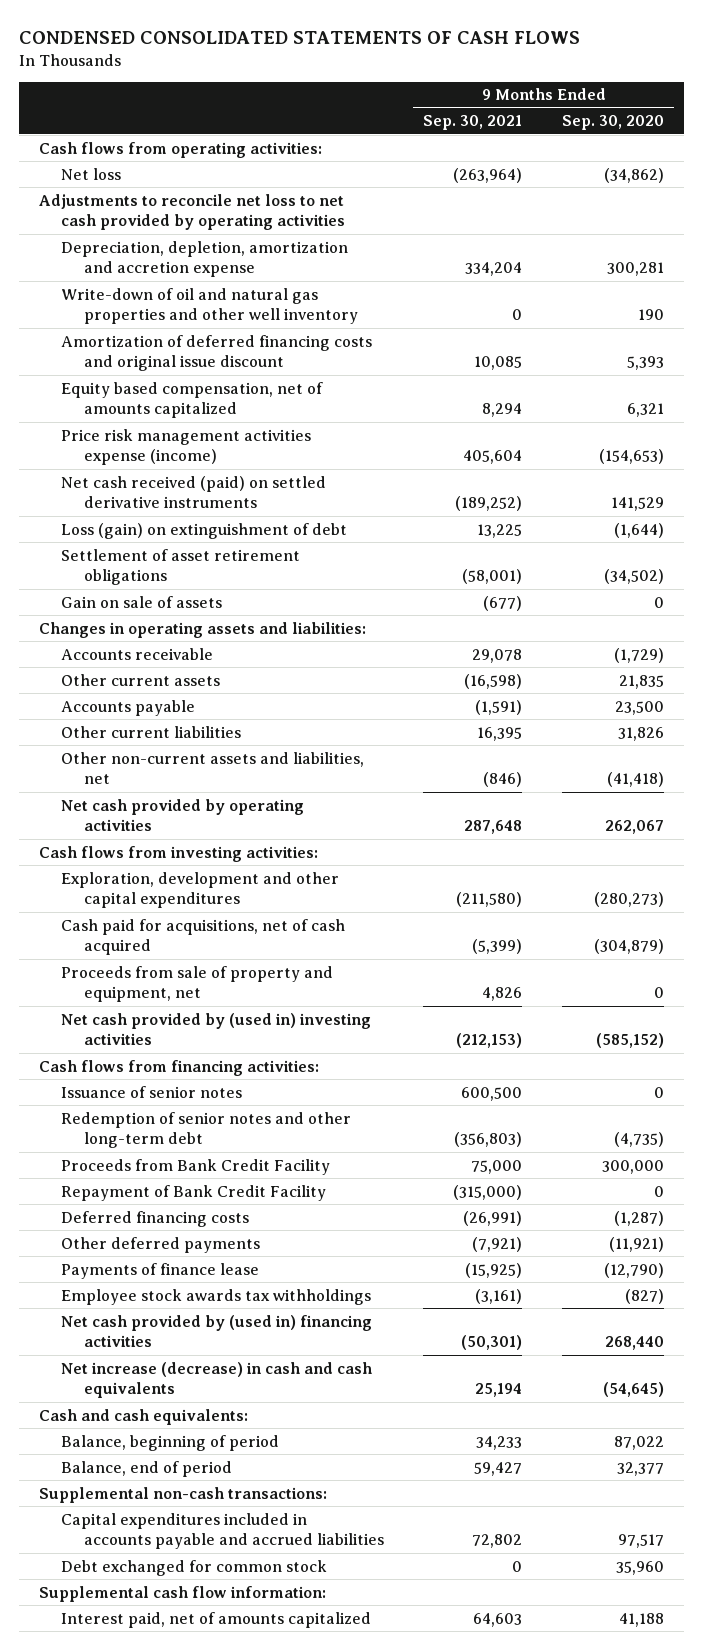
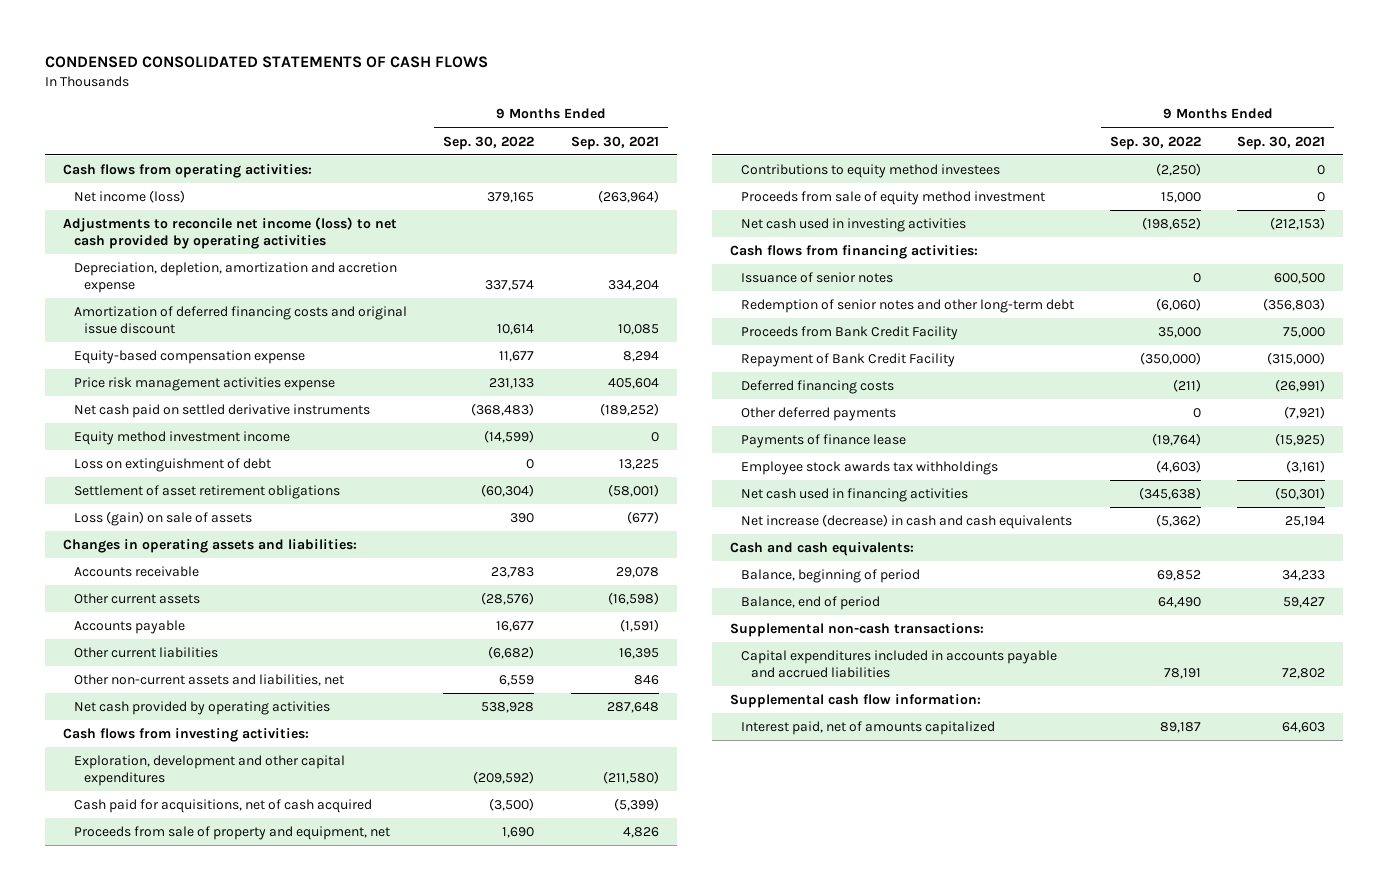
[561,115,664,131] Sep. 30, 2020 -> none
none -> [443,135,535,150] Sep. 30, 2022
[61,167,122,180] Net loss -> [73,190,185,204] Net income (loss)
[38,193,346,231] Adjustments to reconcile net loss to net cash provided by operating activities -> [63,217,398,249] Adjustments to reconcile net income (loss) to net cash provided by operating activities
[61,287,358,325] Write-down of oil and natural gas properties and other well inventory -> none
[61,381,324,419] Equity based compensation, net of amounts capitalized -> [73,350,305,365] Equity-based compensation expense
[61,428,312,466] Price risk management activities expense (income) -> [73,377,335,392] Price risk management activities expense
[61,475,327,509] Net cash received (paid) on settled derivative instruments -> [73,404,370,419] Net cash paid on settled derivative instruments
none -> [73,431,290,446] Equity method investment income
[61,522,348,539] Loss (gain) on extinguishment of debt -> [73,458,271,473] Loss on extinguishment of debt
[61,595,223,608] Gain on sale of assets -> [73,511,252,527] Loss (gain) on sale of assets
[483,772,523,788] (846) -> [633,675,659,686] 846
none -> [740,164,1000,179] Contributions to equity method investees
none -> [740,191,1045,206] Proceeds from sale of equity method investment
[61,1012,372,1046] Net cash provided by (used in) investing activities -> [740,218,966,233] Net cash used in investing activities
[61,1314,373,1348] Net cash provided by (used in) financing activities -> [740,488,968,503] Net cash used in financing activities
[61,1559,328,1576] Debt exchanged for common stock -> none

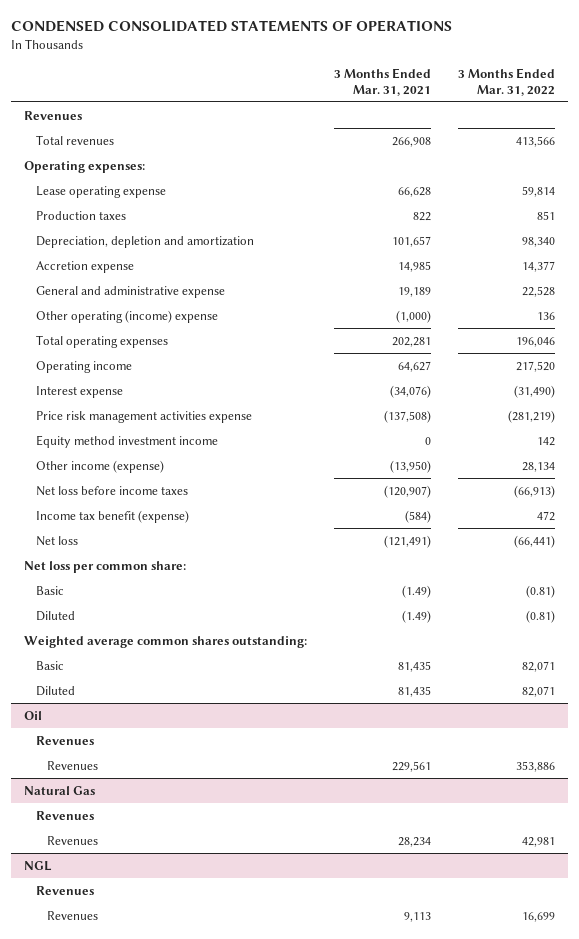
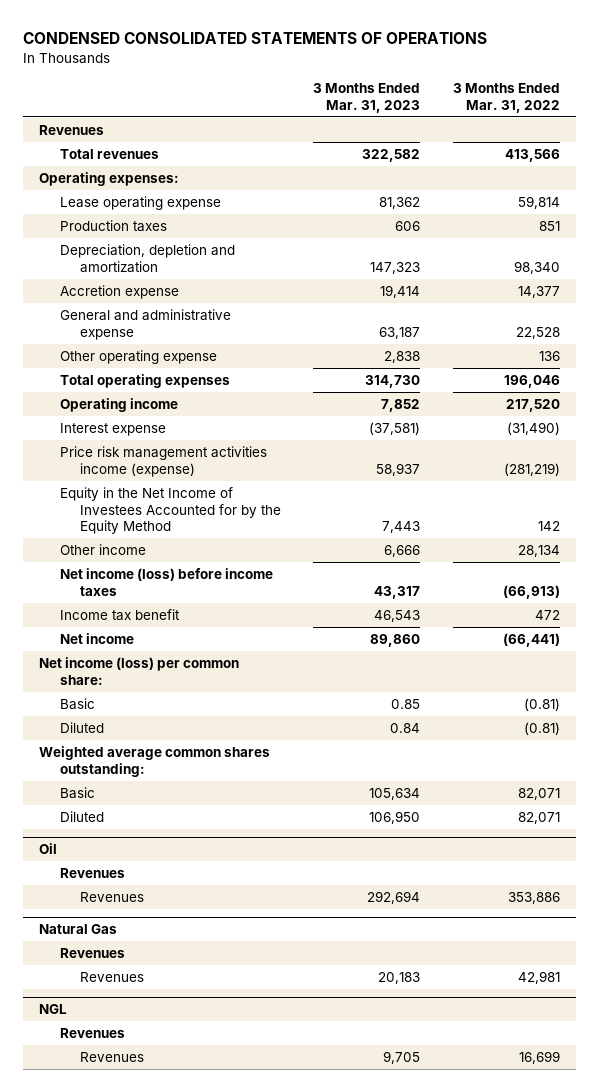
[334,68,432,96] 3 Months Ended Mar. 31, 2021 -> none
none -> [313,83,421,114] 3 Months Ended Mar. 31, 2023
[35,309,218,323] Other operating (income) expense -> [59,349,217,364] Other operating expense
[35,410,252,423] Price risk management activities expense -> [59,445,267,477] Price risk management activities income (expense)
[35,434,218,448] Equity method investment income -> [59,486,281,535] Equity in the Net Income of Investees Accounted for by the Equity Method
[35,459,164,473] Other income (expense) -> [59,543,146,555] Other income
[35,485,188,496] Net loss before income taxes -> [59,567,273,596] Net income (loss) before income taxes
[35,509,189,523] Income tax benefit (expense) -> [59,608,180,621] Income tax benefit
[35,535,78,546] Net loss -> [59,632,134,644] Net income
[24,560,187,573] Net loss per common share: -> [39,656,240,685] Net income (loss) per common share:

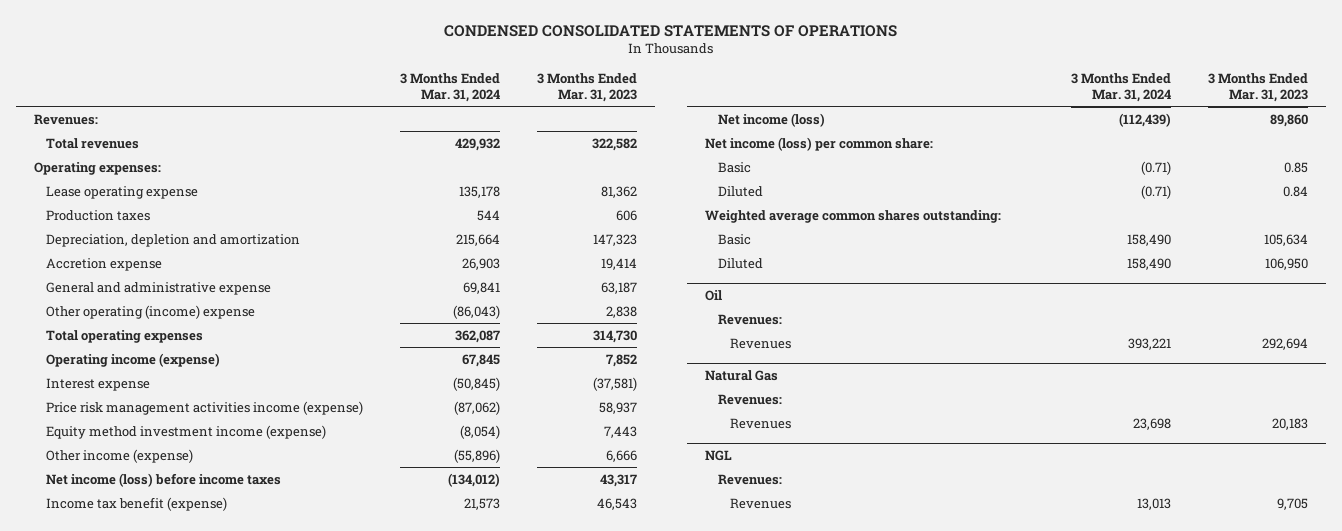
[452,83,560,114] 3 Months Ended Mar. 31, 2022 -> none
none -> [399,72,500,102] 3 Months Ended Mar. 31, 2024
[39,124,105,135] Revenues -> [33,113,98,125] Revenues:
[59,349,217,364] Other operating expense -> [46,304,256,319] Other operating (income) expense
[59,397,178,412] Operating income -> [46,352,221,367] Operating income (expense)
[59,486,281,535] Equity in the Net Income of Investees Accounted for by the Equity Method -> [46,424,327,439] Equity method investment income (expense)
[59,543,146,555] Other income -> [46,448,194,463] Other income (expense)
[59,608,180,621] Income tax benefit -> [46,496,228,511] Income tax benefit (expense)
[59,632,134,644] Net income -> [717,112,825,127] Net income (loss)
[59,867,125,878] Revenues -> [717,313,782,325] Revenues:
[59,947,125,958] Revenues -> [717,393,782,405] Revenues:
[59,1027,125,1038] Revenues -> [717,473,782,485] Revenues:

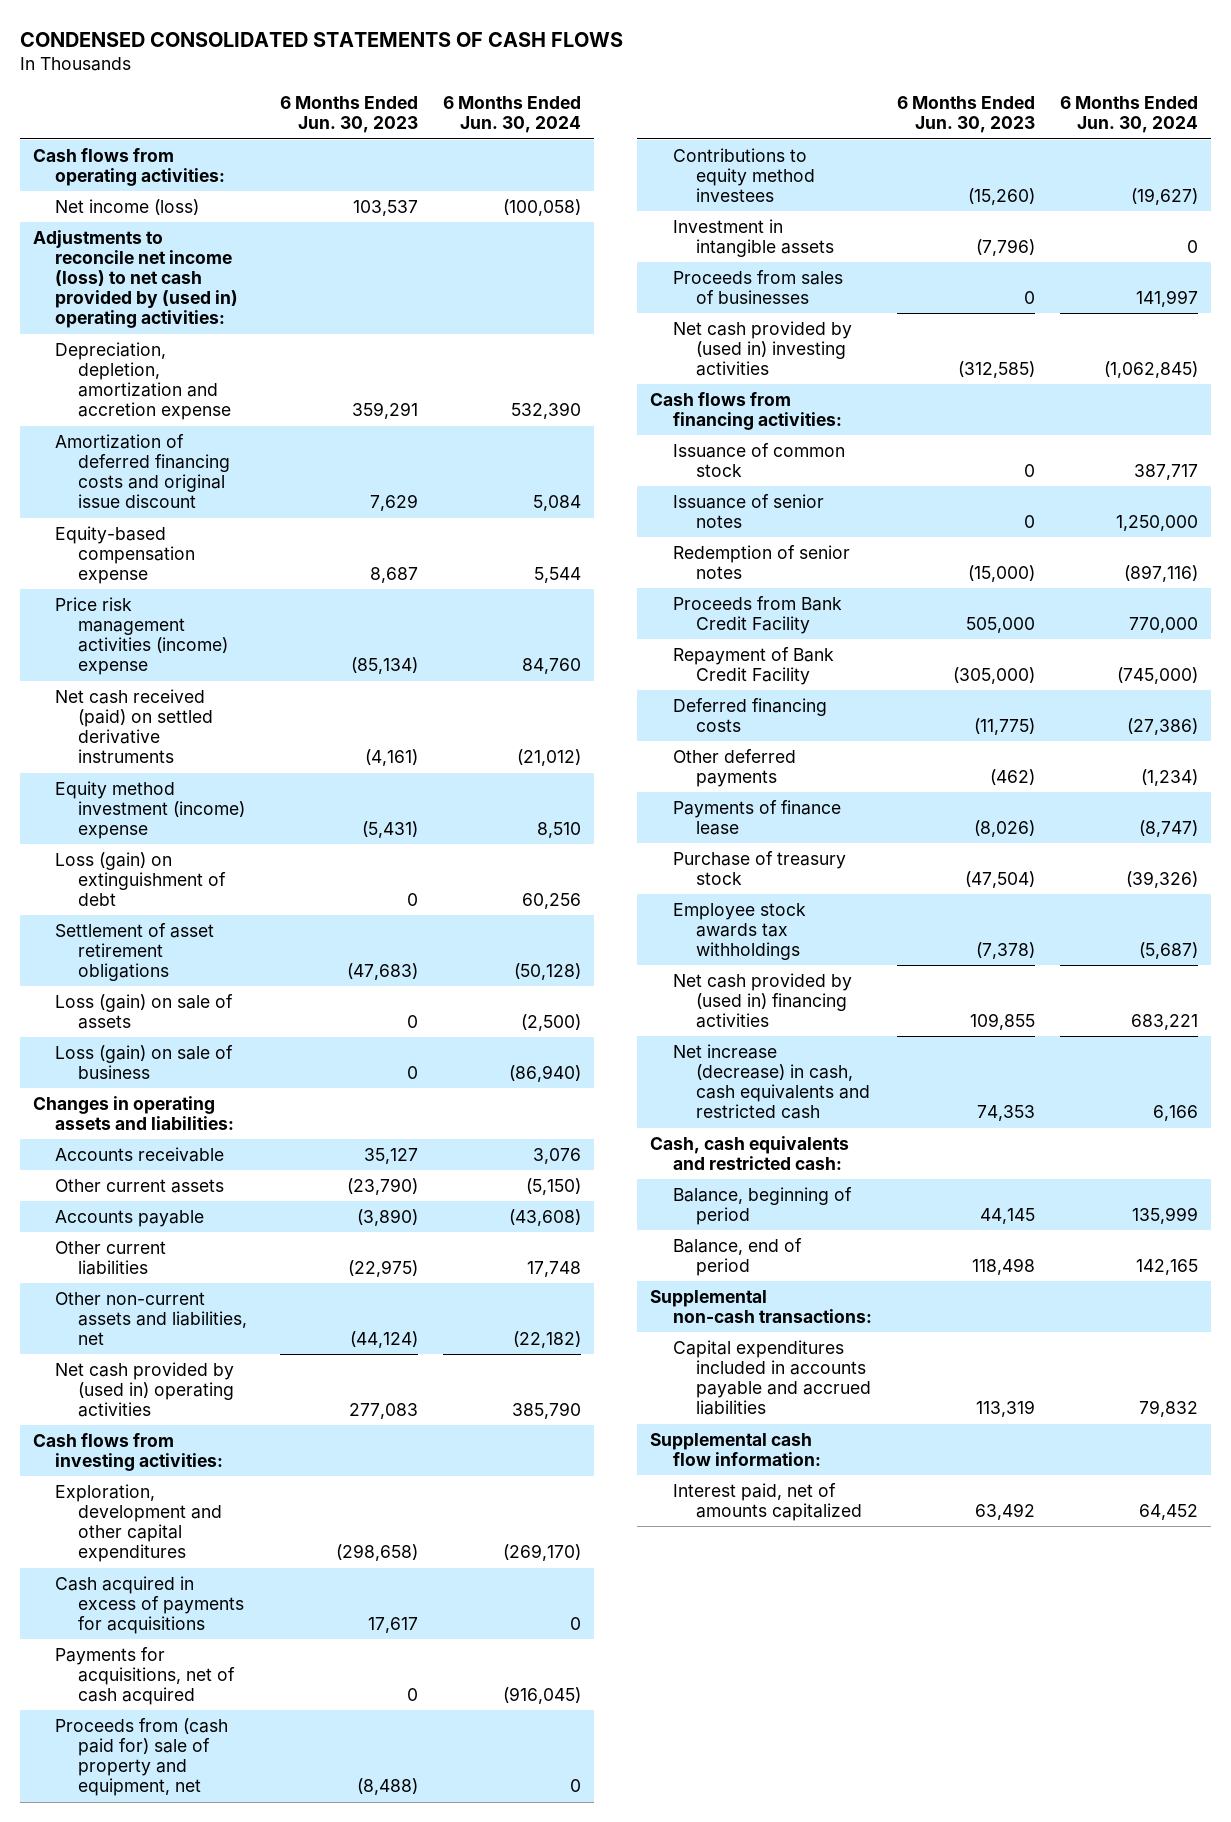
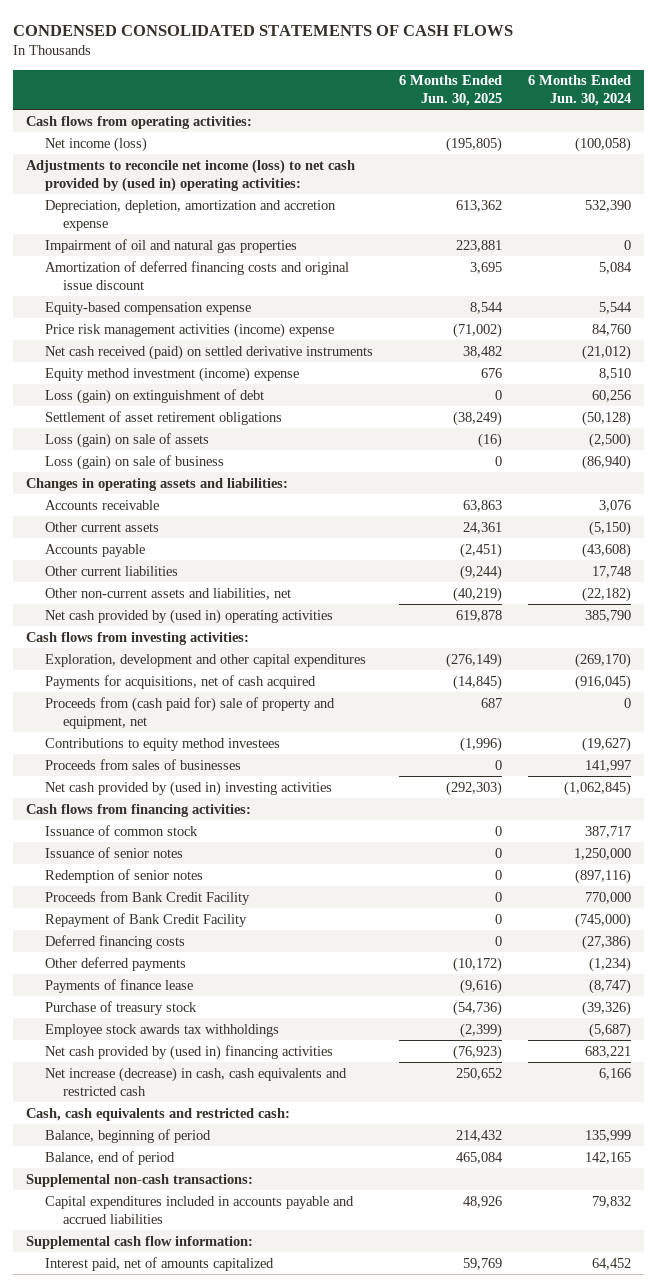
[279,96,418,134] 6 Months Ended Jun. 30, 2023 -> none
none -> [398,75,502,107] 6 Months Ended Jun. 30, 2025
none -> [44,238,297,253] Impairment of oil and natural gas properties
[55,1575,245,1635] Cash acquired in excess of payments for acquisitions -> none
[672,218,834,258] Investment in intangible assets -> none

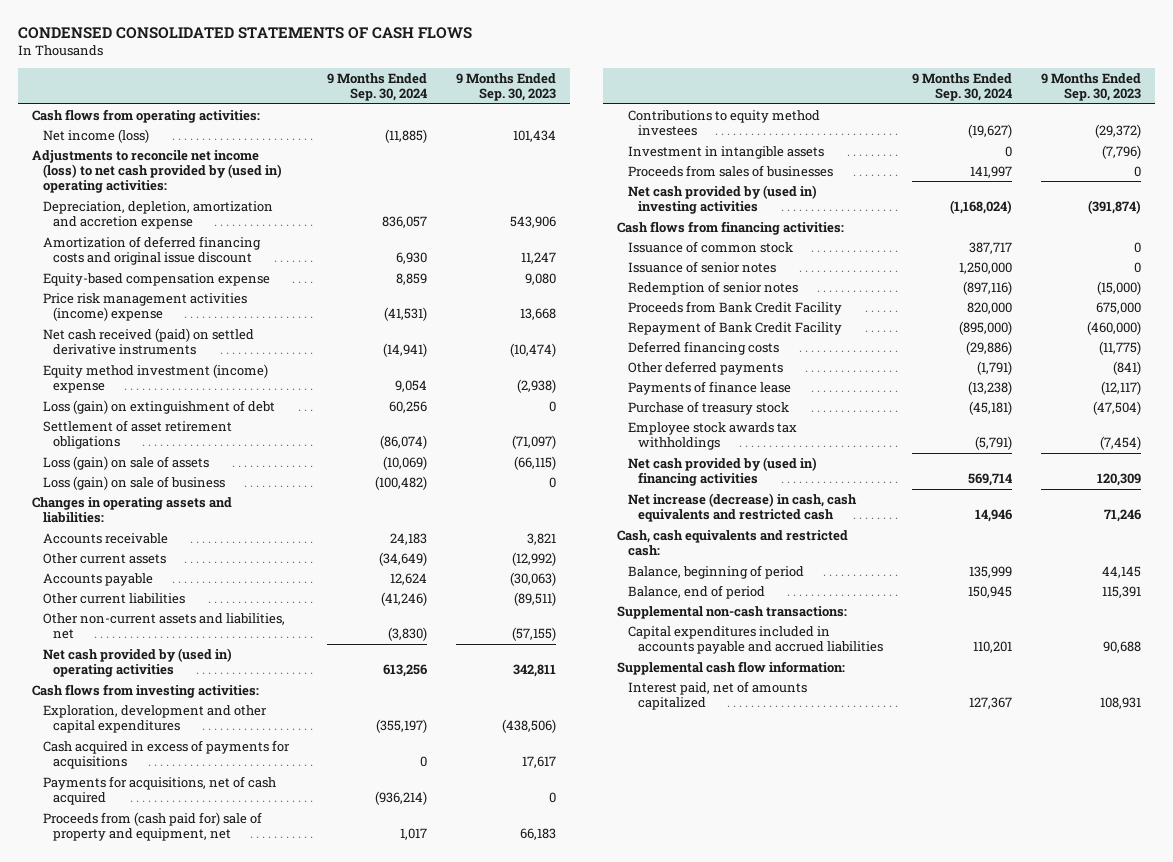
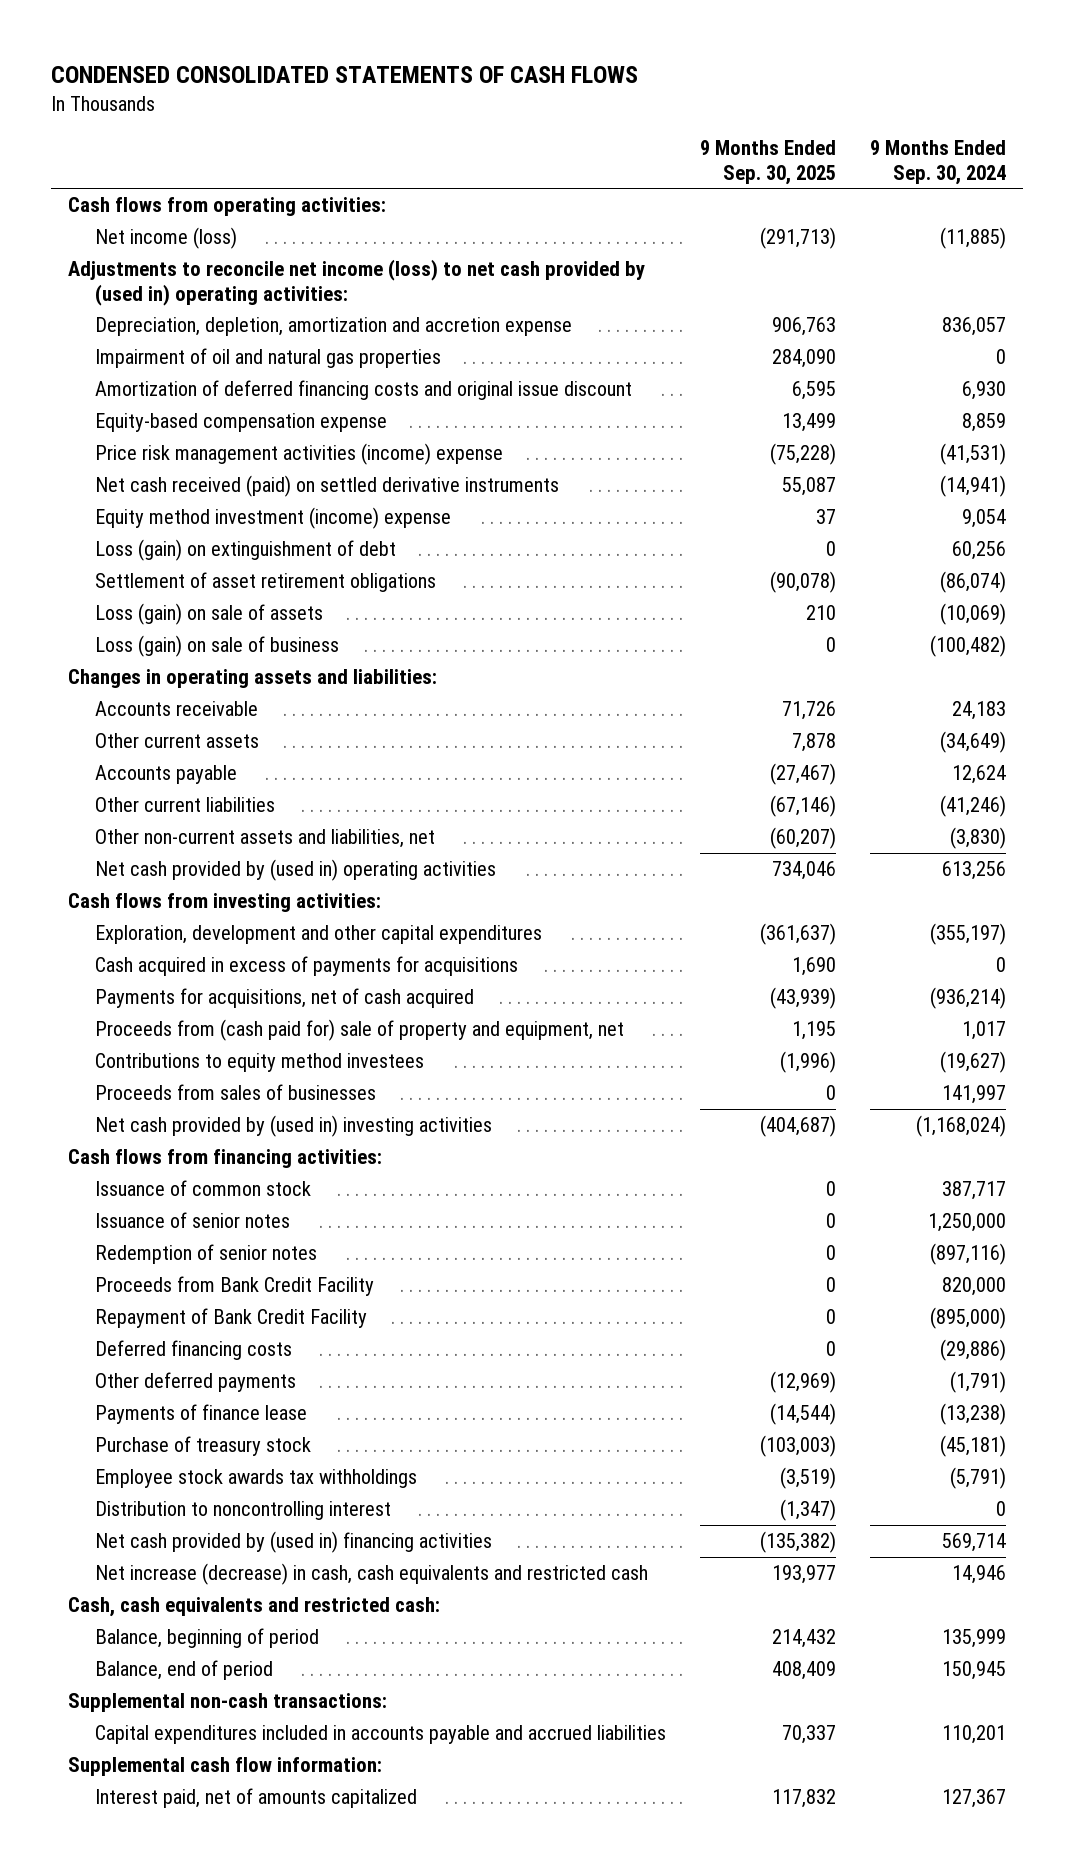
[455,73,556,102] 9 Months Ended Sep. 30, 2023 -> none
none -> [700,139,837,185] 9 Months Ended Sep. 30, 2025
none -> [95,348,442,369] Impairment of oil and natural gas properties
[627,145,824,159] Investment in intangible assets -> none
none -> [95,1501,392,1521] Distribution to noncontrolling interest

